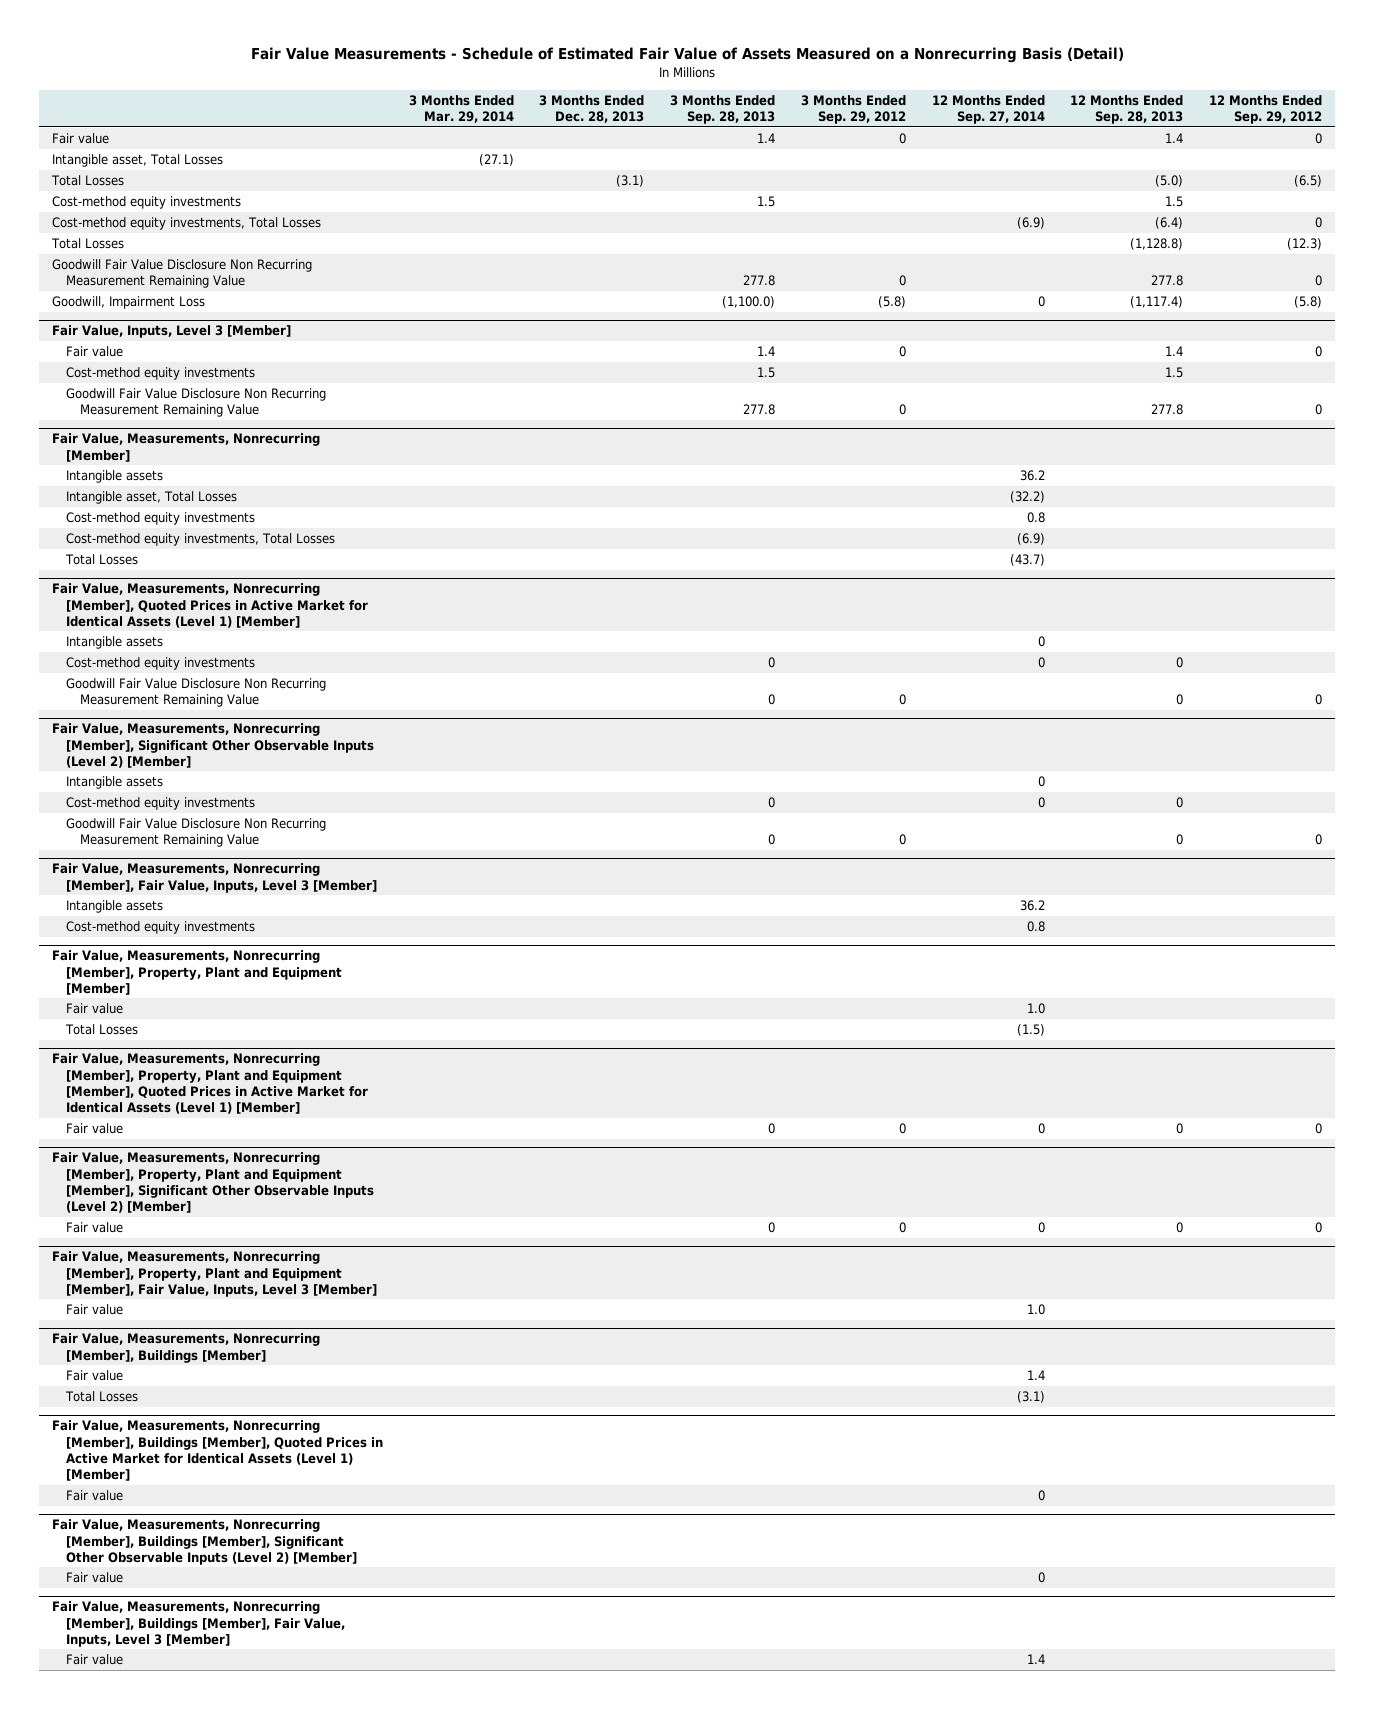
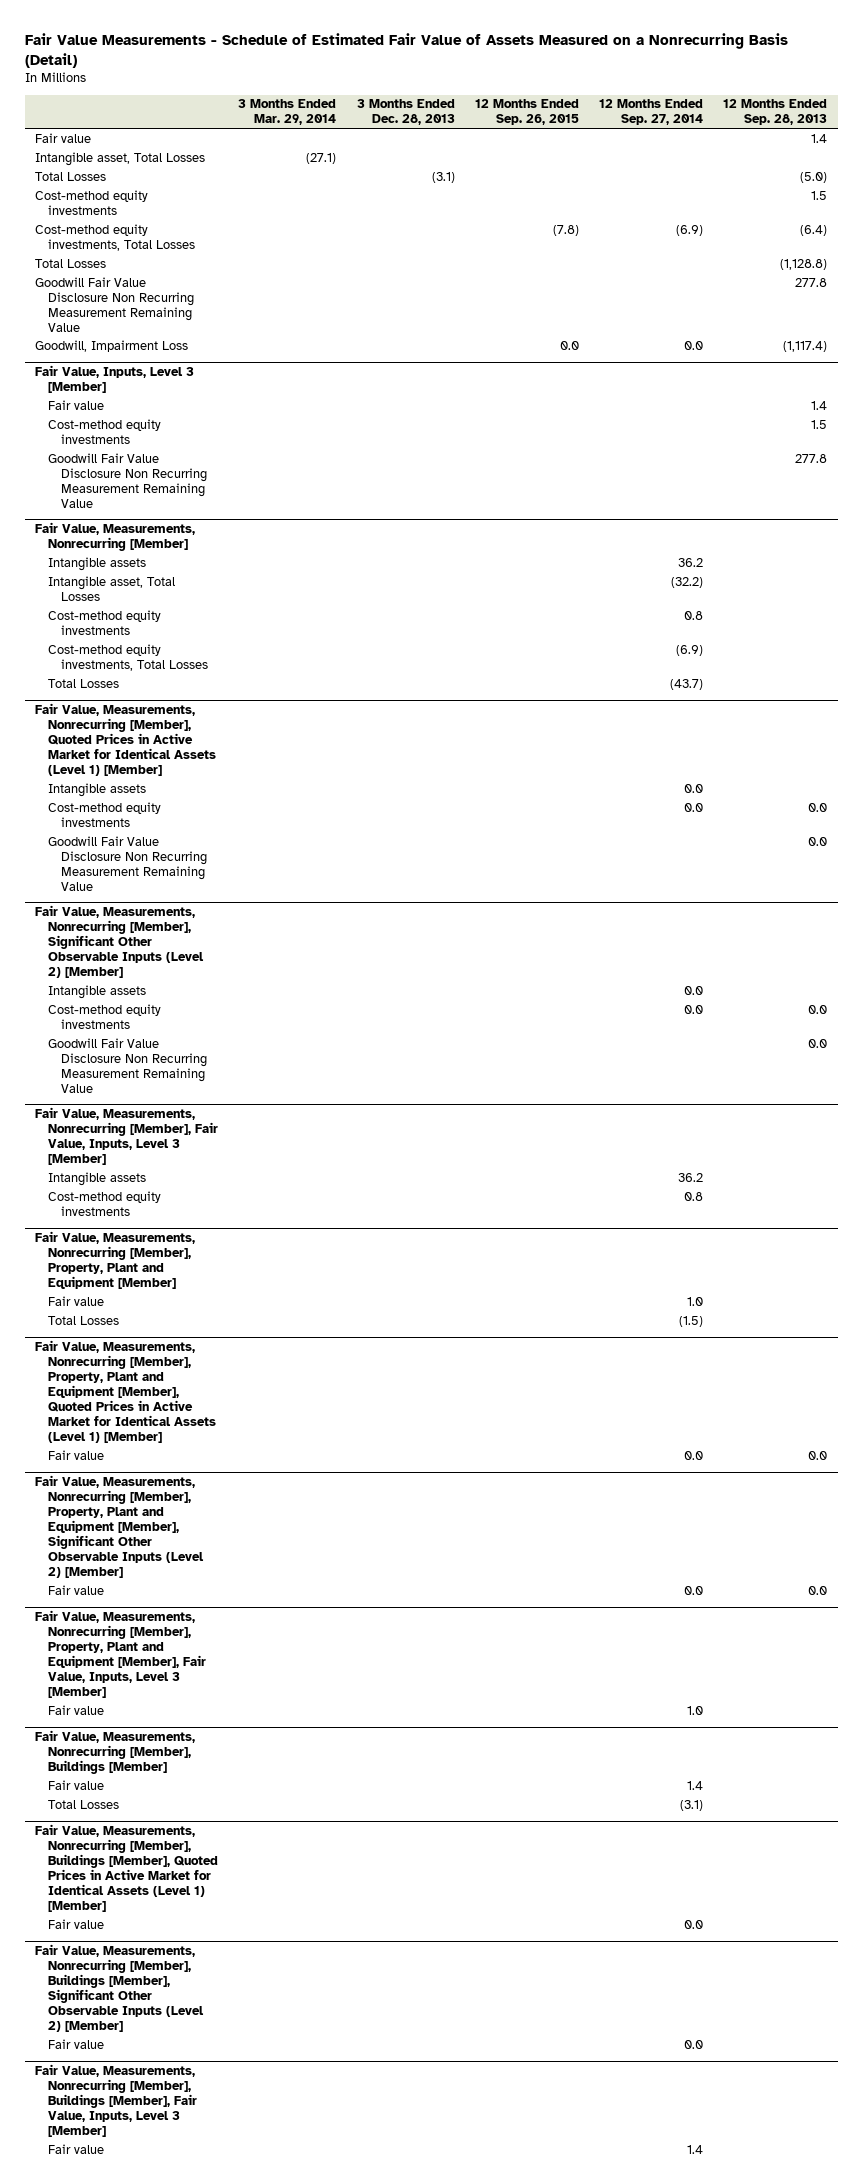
[670,94,776,125] 3 Months Ended Sep. 28, 2013 -> none
[800,94,906,125] 3 Months Ended Sep. 29, 2012 -> none
[1209,94,1323,125] 12 Months Ended Sep. 29, 2012 -> none
none -> [474,99,579,126] 12 Months Ended Sep. 26, 2015
[1037,296,1045,308] 0 -> [684,340,704,350] 0.0
[1037,636,1045,648] 0 -> [684,783,704,793] 0.0
[1037,657,1045,669] 0 -> [684,802,704,812] 0.0
[1176,657,1184,669] 0 -> [808,802,828,812] 0.0
[1176,694,1184,706] 0 -> [808,836,828,846] 0.0
[1037,776,1045,788] 0 -> [684,985,704,995] 0.0
[1037,797,1045,809] 0 -> [684,1004,704,1014] 0.0
[1176,797,1184,809] 0 -> [808,1004,828,1014] 0.0
[1176,834,1184,846] 0 -> [808,1038,828,1048] 0.0
[1037,1123,1045,1135] 0 -> [684,1450,704,1460] 0.0
[1176,1123,1184,1135] 0 -> [808,1450,828,1460] 0.0
[1037,1222,1045,1234] 0 -> [684,1585,704,1595] 0.0
[1176,1222,1184,1234] 0 -> [808,1585,828,1595] 0.0
[1037,1490,1045,1502] 0 -> [684,1919,704,1929] 0.0
[1037,1572,1045,1584] 0 -> [684,2039,704,2049] 0.0

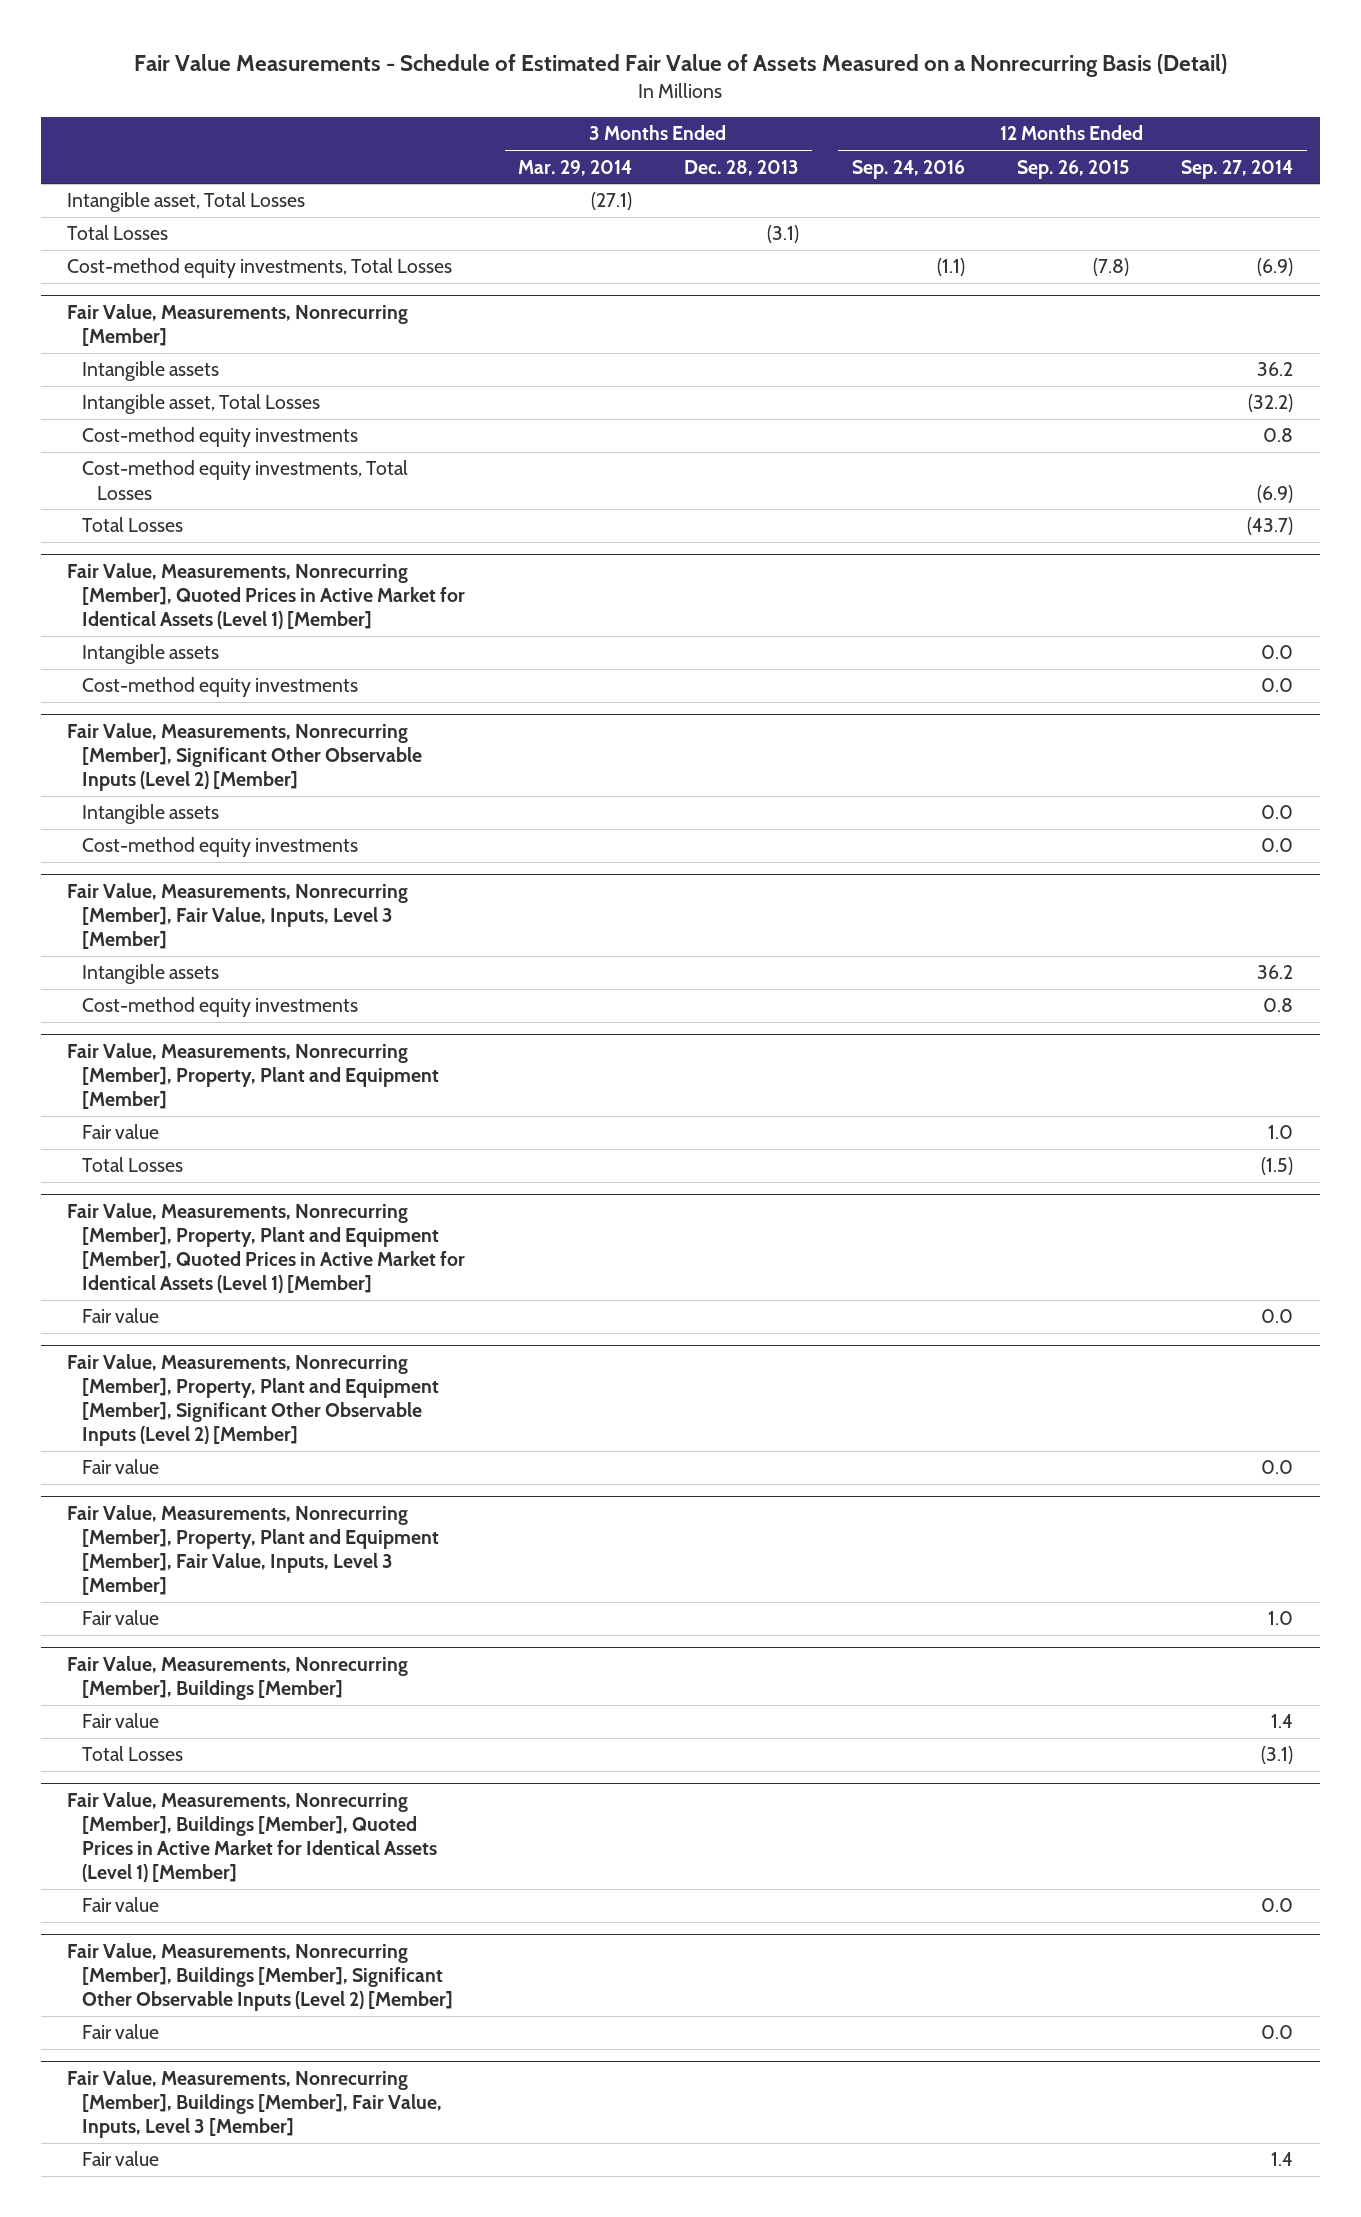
[723,99,828,126] 12 Months Ended Sep. 28, 2013 -> none
none -> [851,159,965,179] Sep. 24, 2016
[35,132,92,143] Fair value -> none
[35,189,149,215] Cost-method equity investments -> none
[35,258,107,268] Total Losses -> none
[35,276,195,332] Goodwill Fair Value Disclosure Non Recurring Measurement Remaining Value -> none
[35,339,189,352] Goodwill, Impairment Loss -> none
[35,365,195,394] Fair Value, Inputs, Level 3 [Member] -> none
[48,399,105,410] Fair value -> none
[48,418,162,444] Cost-method equity investments -> none
[48,452,208,508] Goodwill Fair Value Disclosure Non Recurring Measurement Remaining Value -> none
[48,835,208,891] Goodwill Fair Value Disclosure Non Recurring Measurement Remaining Value -> none
[48,1037,208,1093] Goodwill Fair Value Disclosure Non Recurring Measurement Remaining Value -> none

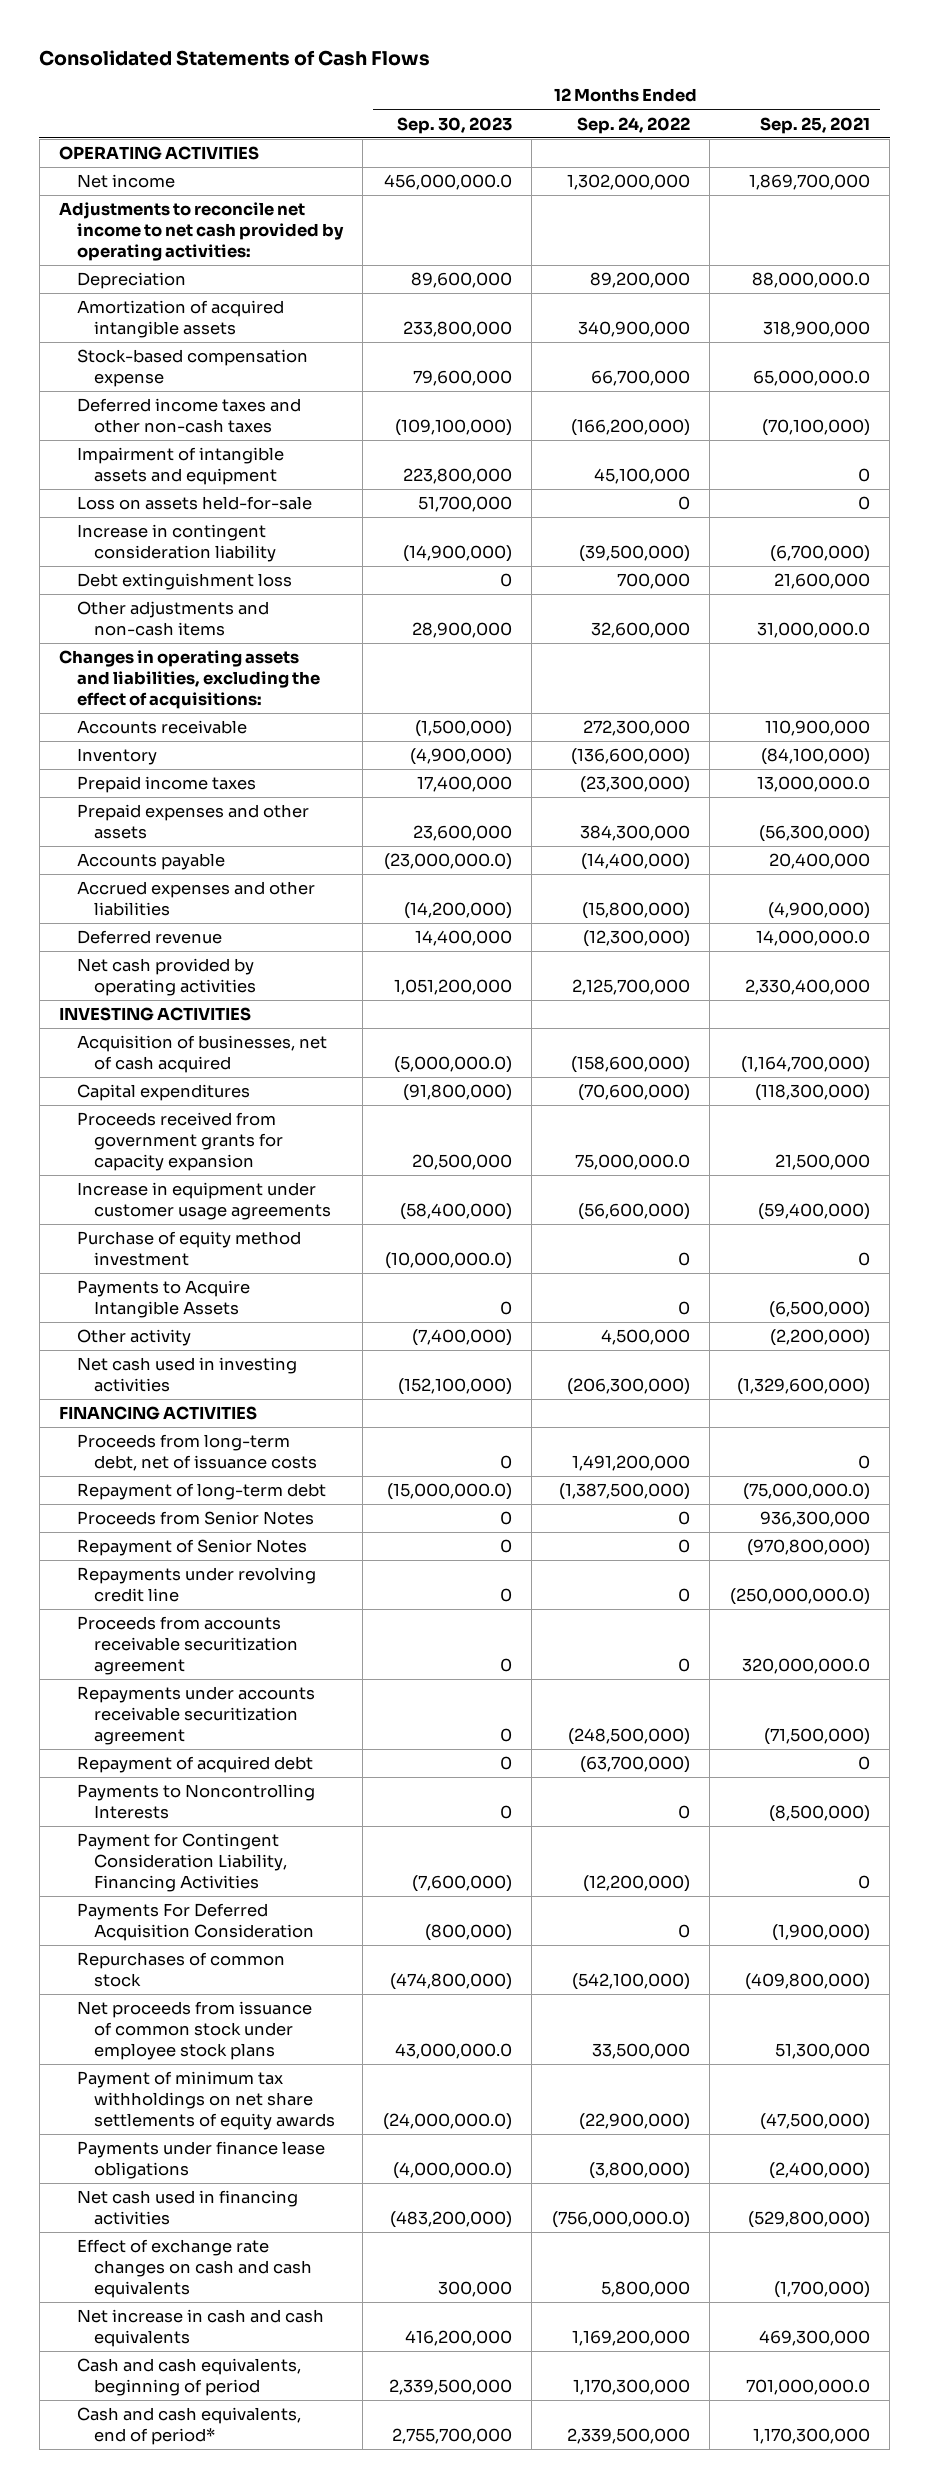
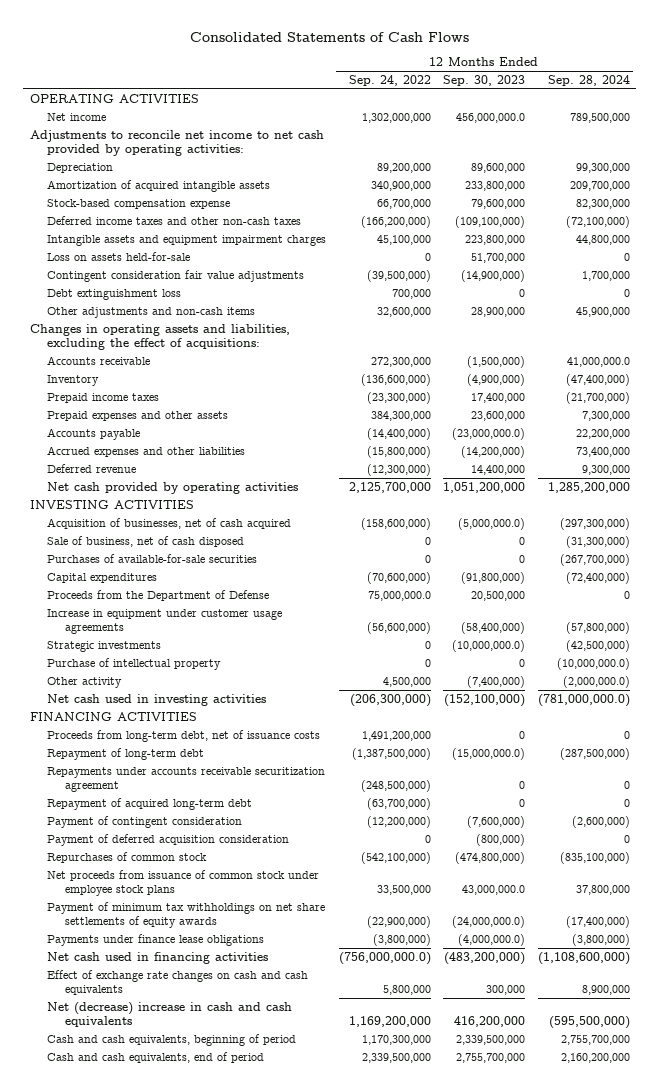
[759,116,870,134] Sep. 25, 2021 -> none
none -> [548,74,631,86] Sep. 28, 2024
[76,447,284,485] Impairment of intangible assets and equipment -> [47,234,327,246] Intangible assets and equipment impairment charges
[76,524,276,562] Increase in contingent consideration liability -> [47,269,305,282] Contingent consideration fair value adjustments
none -> [47,535,245,547] Sale of business, net of cash disposed
none -> [47,553,258,563] Purchases of available-for-sale securities
[76,1112,283,1171] Proceeds received from government grants for capacity expansion -> [47,589,270,601] Proceeds from the Department of Defense
[76,1231,301,1266] Purchase of equity method investment -> none
none -> [47,640,162,652] Strategic investments
[76,1280,250,1318] Payments to Acquire Intangible Assets -> [47,657,222,670] Purchase of intellectual property
[76,1511,314,1526] Proceeds from Senior Notes -> none
[76,1539,307,1557] Repayment of Senior Notes -> none
[76,1567,316,1602] Repayments under revolving credit line -> none
[76,1616,298,1675] Proceeds from accounts receivable securitization agreement -> none
[76,1784,315,1819] Payments to Noncontrolling Interests -> none
[76,1756,313,1774] Repayment of acquired debt -> [47,797,253,810] Repayment of acquired long-term debt
[76,1833,287,1892] Payment for Contingent Consideration Liability, Financing Activities -> [47,815,243,828] Payment of contingent consideration
[76,1903,314,1941] Payments For Deferred Acquisition Consideration -> [47,833,290,846] Payment of deferred acquisition consideration
[76,2309,324,2347] Net increase in cash and cash equivalents -> [47,1001,293,1028] Net (decrease) increase in cash and cash equivalents
[76,2407,301,2445] Cash and cash equivalents, end of period* -> [47,1051,265,1063] Cash and cash equivalents, end of period

